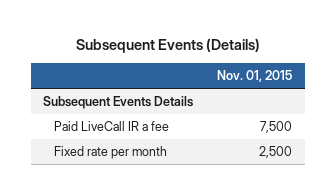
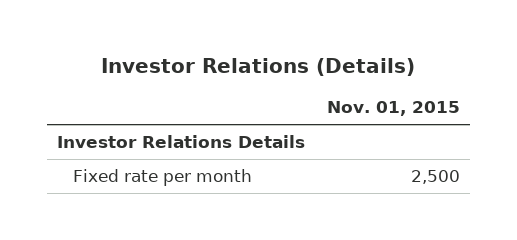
[75,38,260,54] Subsequent Events (Details) -> [101,58,416,77] Investor Relations (Details)
[43,96,194,110] Subsequent Events Details -> none
[53,121,169,132] Paid LiveCall IR a fee -> none
none -> [57,135,306,149] Investor Relations Details

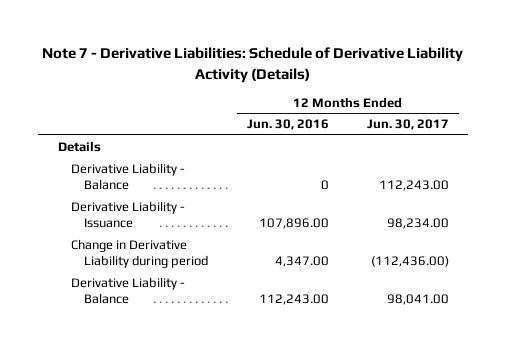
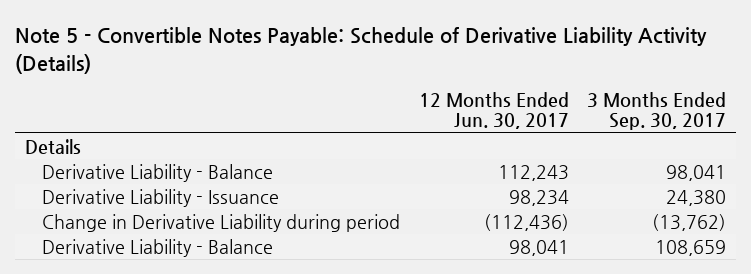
[42,47,464,83] Note 7 - Derivative Liabilities: Schedule of Derivative Liability Activity (Details) -> [15,27,708,74] Note 5 - Convertible Notes Payable: Schedule of Derivative Liability Activity (Details)
[246,119,329,131] Jun. 30, 2016 -> none
none -> [587,92,727,131] 3 Months Ended Sep. 30, 2017
[379,180,450,192] 112,243.00 -> [497,164,569,181] 112,243
[387,218,450,230] 98,234.00 -> [508,189,569,206] 98,234
[371,256,450,268] (112,436.00) -> [483,213,569,231] (112,436)
[387,294,450,306] 98,041.00 -> [508,239,569,256] 98,041

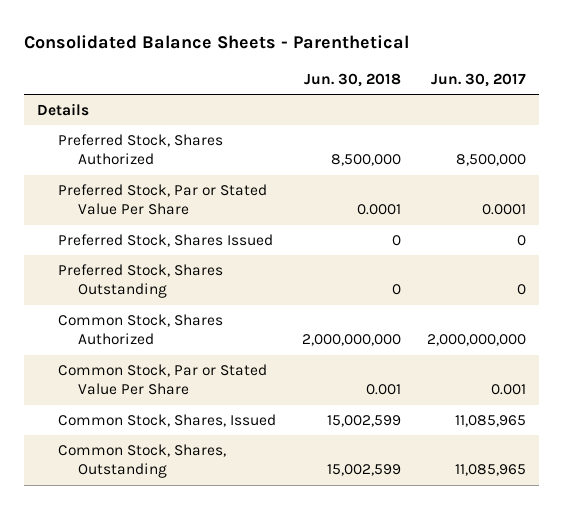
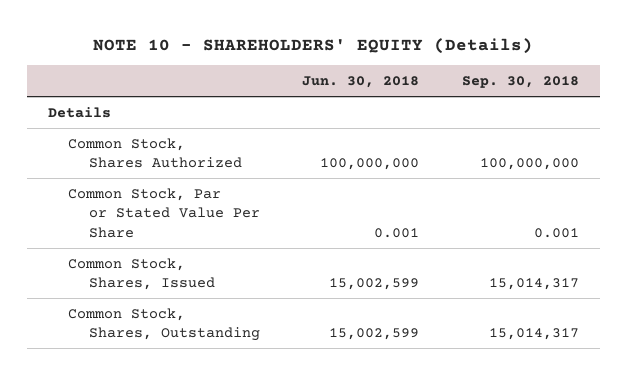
[24,35,410,50] Consolidated Balance Sheets - Parenthetical -> [93,38,534,55] NOTE 10 - SHAREHOLDERS' EQUITY (Details)
[431,73,527,88] Jun. 30, 2017 -> none
none -> [461,76,579,89] Sep. 30, 2018
[57,134,223,166] Preferred Stock, Shares Authorized -> none
[57,184,267,216] Preferred Stock, Par or Stated Value Per Share -> none
[57,234,273,248] Preferred Stock, Shares Issued -> none
[57,264,223,299] Preferred Stock, Shares Outstanding -> none
[301,334,401,347] 2,000,000,000 -> [320,158,420,171] 100,000,000

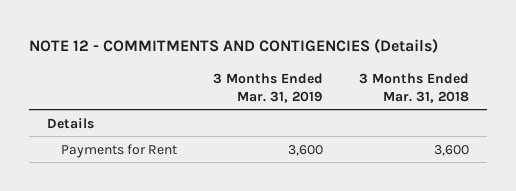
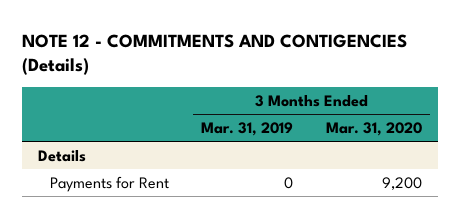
[359,72,470,103] 3 Months Ended Mar. 31, 2018 -> none
none -> [325,122,422,137] Mar. 31, 2020
[287,144,323,156] 3,600 -> [284,176,294,189] 0

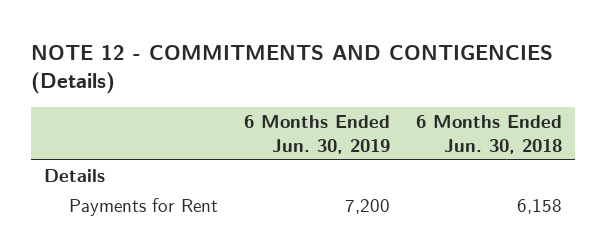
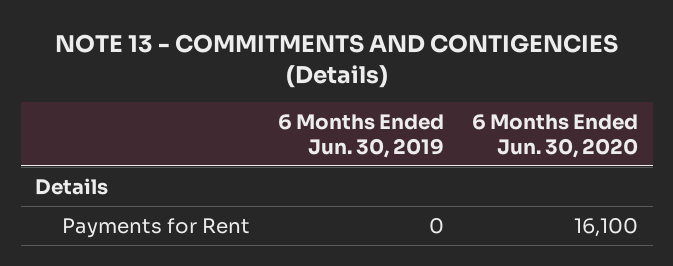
[30,44,553,95] NOTE 12 - COMMITMENTS AND CONTIGENCIES (Details) -> [54,33,618,88] NOTE 13 - COMMITMENTS AND CONTIGENCIES (Details)
[416,114,563,154] 6 Months Ended Jun. 30, 2018 -> none
none -> [472,114,639,158] 6 Months Ended Jun. 30, 2020
[345,199,391,215] 7,200 -> [429,217,445,234] 0

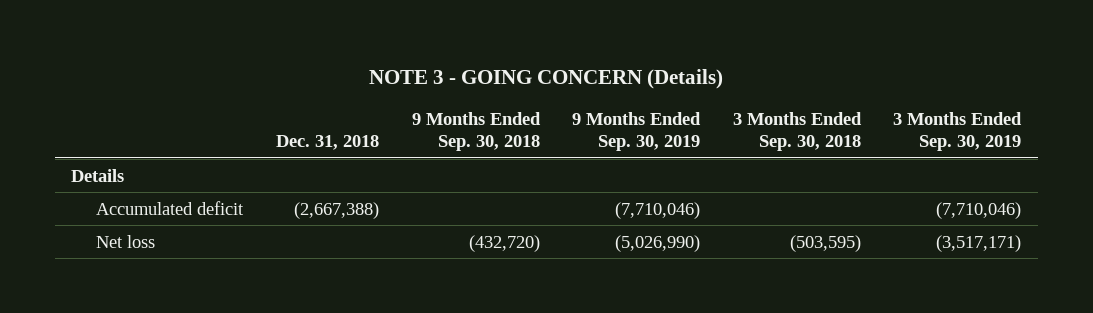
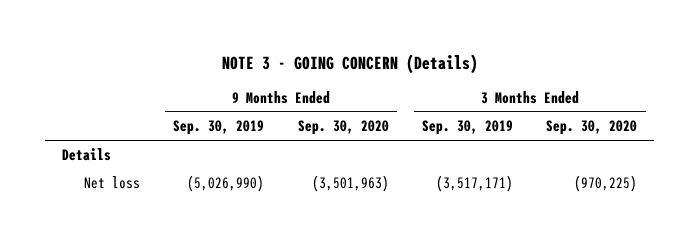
[275,135,379,151] Dec. 31, 2018 -> none
[411,111,541,152] 9 Months Ended Sep. 30, 2018 -> none
[732,111,862,152] 3 Months Ended Sep. 30, 2018 -> none
none -> [297,120,389,136] Sep. 30, 2020
none -> [546,120,638,136] Sep. 30, 2020
[96,200,245,215] Accumulated deficit -> none

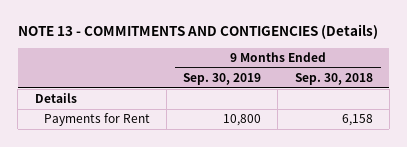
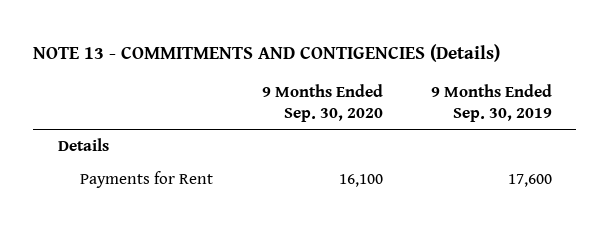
[294,73,373,86] Sep. 30, 2018 -> none
none -> [261,83,383,122] 9 Months Ended Sep. 30, 2020
[223,114,262,127] 10,800 -> [507,174,552,188] 17,600

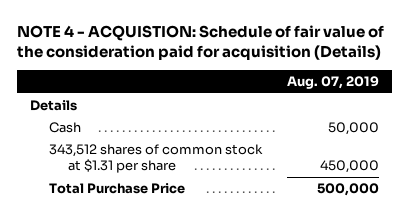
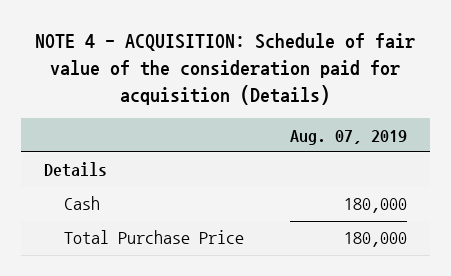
[17,25,385,61] NOTE 4 - ACQUISTION: Schedule of fair value of the consideration paid for acquisition (Details) -> [35,33,416,106] NOTE 4 - ACQUISITION: Schedule of fair value of the consideration paid for acquisition (Details)
[48,143,263,174] 343,512 shares of common stock at $1.31 per share -> none
[328,121,380,135] 50,000 -> [344,198,408,214] 180,000
[317,182,380,196] 500,000 -> [344,232,408,248] 180,000

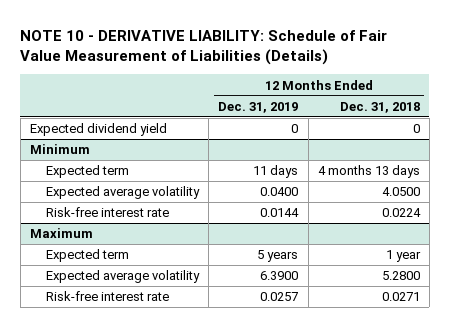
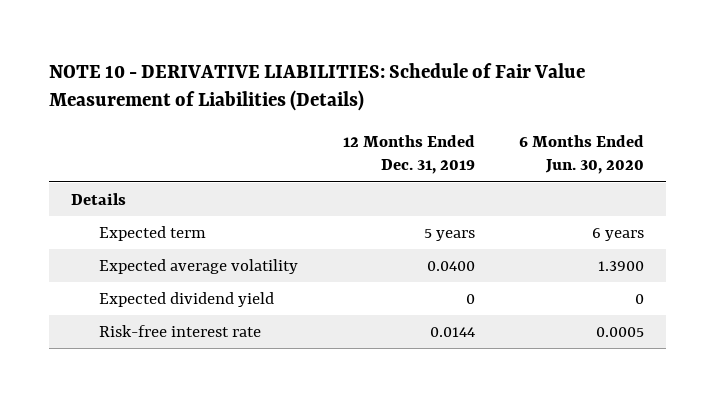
[20,29,388,66] NOTE 10 - DERIVATIVE LIABILITY: Schedule of Fair Value Measurement of Liabilities (Details) -> [48,62,585,112] NOTE 10 - DERIVATIVE LIABILITIES: Schedule of Fair Value Measurement of Liabilities (Details)
[339,101,420,113] Dec. 31, 2018 -> none
none -> [518,134,644,175] 6 Months Ended Jun. 30, 2020
[29,144,90,155] Minimum -> none
none -> [70,193,126,206] Details
[253,165,299,179] 11 days -> [423,229,475,242] 5 years
[29,123,167,137] Expected dividend yield -> [99,292,275,308] Expected dividend yield
[29,228,93,239] Maximum -> none
[46,249,130,263] Expected term -> none
[46,270,201,284] Expected average volatility -> none
[46,291,170,302] Risk-free interest rate -> none

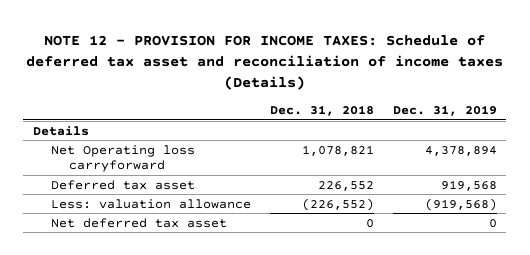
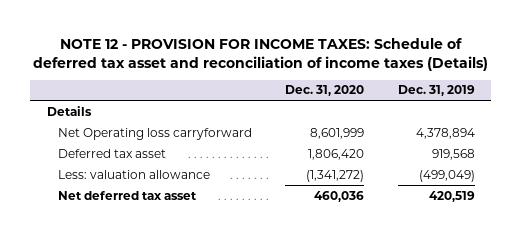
[269,105,374,117] Dec. 31, 2018 -> none
none -> [285,85,365,97] Dec. 31, 2020
[424,197,497,211] (919,568) -> [418,169,475,182] (499,049)
[488,218,497,228] 0 -> [428,190,475,202] 420,519

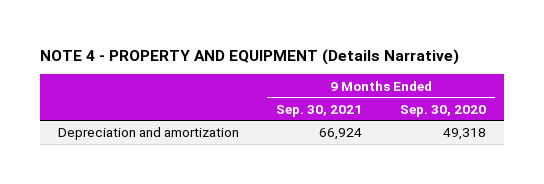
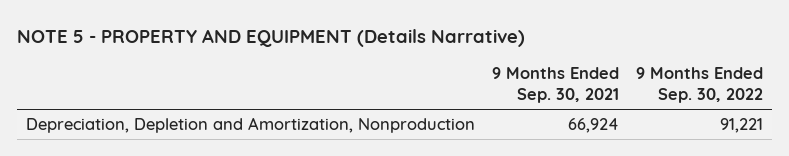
[39,48,459,65] NOTE 4 - PROPERTY AND EQUIPMENT (Details Narrative) -> [17,28,526,47] NOTE 5 - PROPERTY AND EQUIPMENT (Details Narrative)
[399,104,486,117] Sep. 30, 2020 -> none
none -> [636,67,764,104] 9 Months Ended Sep. 30, 2022
[58,127,240,141] Depreciation and amortization -> [25,117,475,134] Depreciation, Depletion and Amortization, Nonproduction

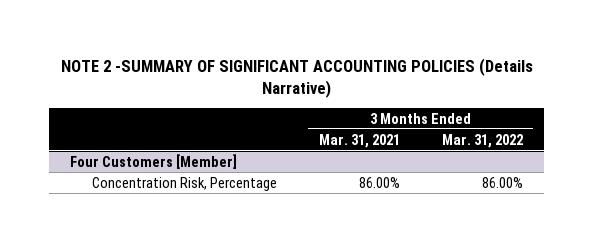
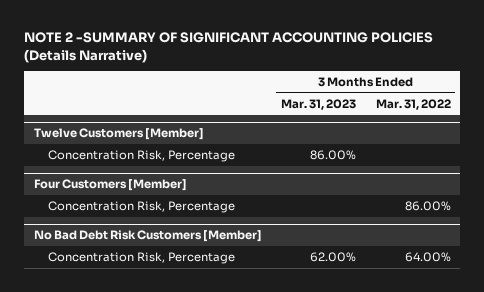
[318,133,400,148] Mar. 31, 2021 -> none
none -> [281,98,357,110] Mar. 31, 2023
none -> [33,128,204,141] Twelve Customers [Member]
none -> [48,149,236,162] Concentration Risk, Percentage
none -> [33,230,262,243] No Bad Debt Risk Customers [Member]
none -> [48,251,236,264] Concentration Risk, Percentage

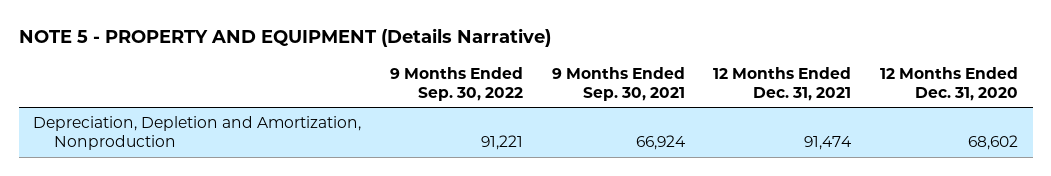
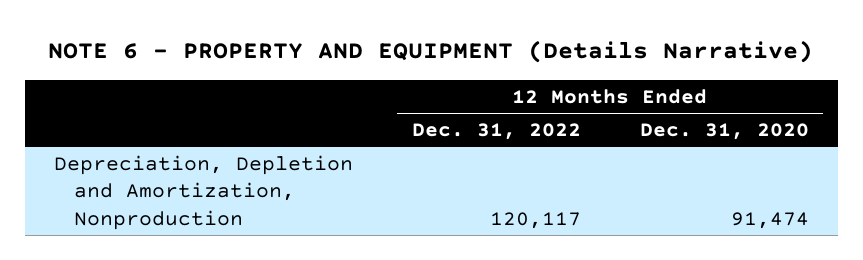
[18,28,551,48] NOTE 5 - PROPERTY AND EQUIPMENT (Details Narrative) -> [48,40,814,64] NOTE 6 - PROPERTY AND EQUIPMENT (Details Narrative)
[389,66,523,101] 9 Months Ended Sep. 30, 2022 -> none
[551,66,685,101] 9 Months Ended Sep. 30, 2021 -> none
[713,66,852,101] 12 Months Ended Dec. 31, 2021 -> none
none -> [411,123,581,141] Dec. 31, 2022
[968,135,1019,151] 68,602 -> [730,211,809,229] 91,474

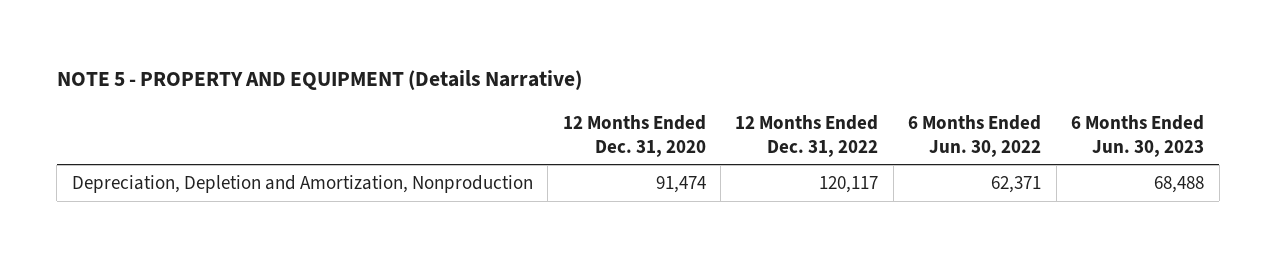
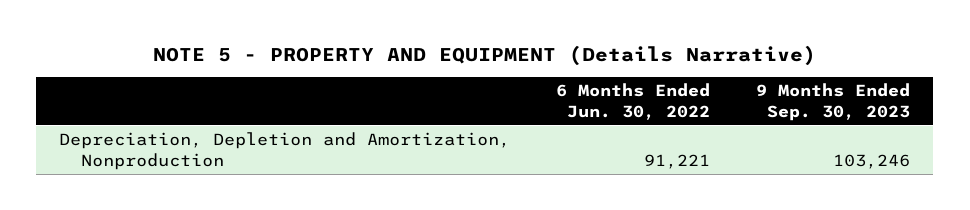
[562,114,706,157] 12 Months Ended Dec. 31, 2020 -> none
[735,114,879,157] 12 Months Ended Dec. 31, 2022 -> none
[1071,114,1205,157] 6 Months Ended Jun. 30, 2023 -> none
none -> [756,83,911,121] 9 Months Ended Sep. 30, 2023
[991,175,1042,193] 62,371 -> [644,153,711,169] 91,221

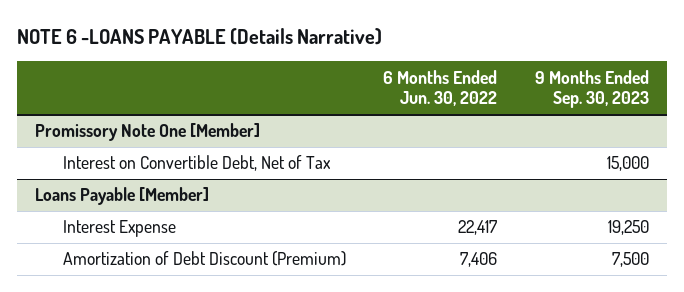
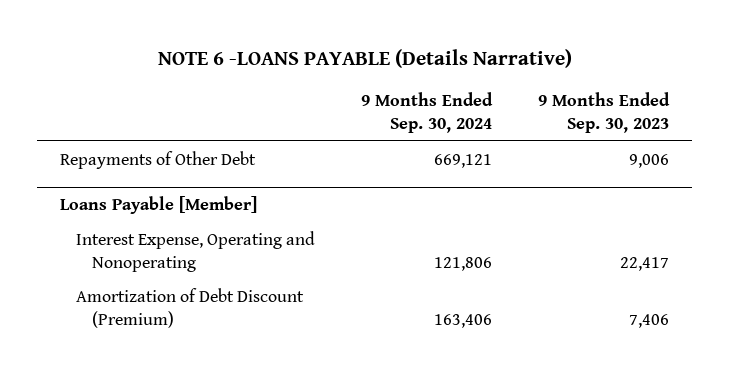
[383,69,498,107] 6 Months Ended Jun. 30, 2022 -> none
none -> [361,91,494,134] 9 Months Ended Sep. 30, 2024
[35,123,261,142] Promissory Note One [Member] -> none
[63,155,332,172] Interest on Convertible Debt, Net of Tax -> none
none -> [59,150,256,169] Repayments of Other Debt
[63,220,177,238] Interest Expense -> [75,230,315,273] Interest Expense, Operating and Nonoperating
[607,220,649,236] 19,250 -> [620,257,670,272] 22,417
[611,252,649,268] 7,500 -> [629,314,670,329] 7,406

